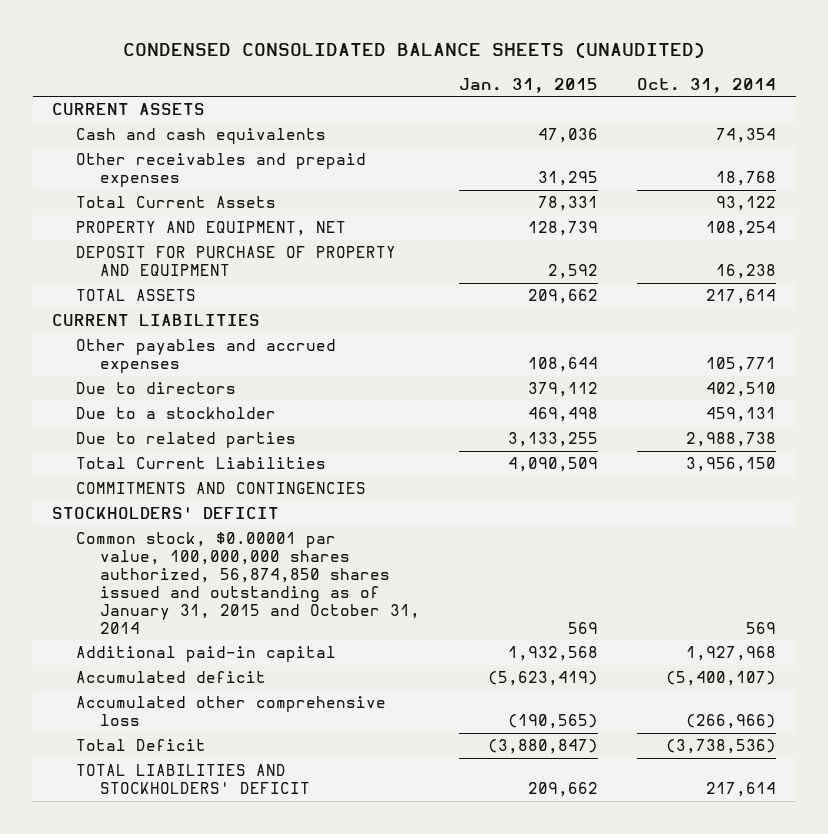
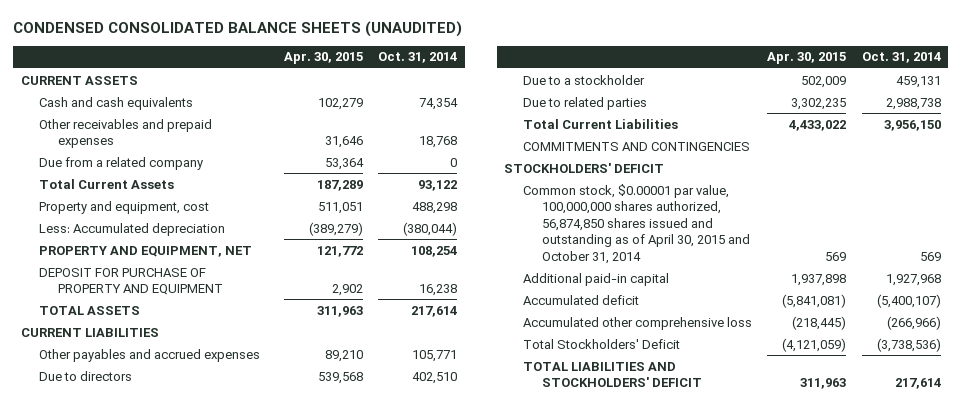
[459,77,599,93] Jan. 31, 2015 -> none
none -> [283,52,363,65] Apr. 30, 2015
none -> [39,156,204,170] Due from a related company
none -> [39,200,210,214] Property and equipment, cost
none -> [39,222,226,236] Less: Accumulated depreciation
[76,532,421,634] Common stock, $0.00001 par value, 100,000,000 shares authorized, 56,874,850 shares issued and outstanding as of January 31, 2015 and October 31, 2014 -> [523,183,751,264] Common stock, $0.00001 par value, 100,000,000 shares authorized, 56,874,850 shares issued and outstanding as of April 30, 2015 and October 31, 2014
[76,739,207,752] Total Deficit -> [523,338,681,349] Total Stockholders' Deficit

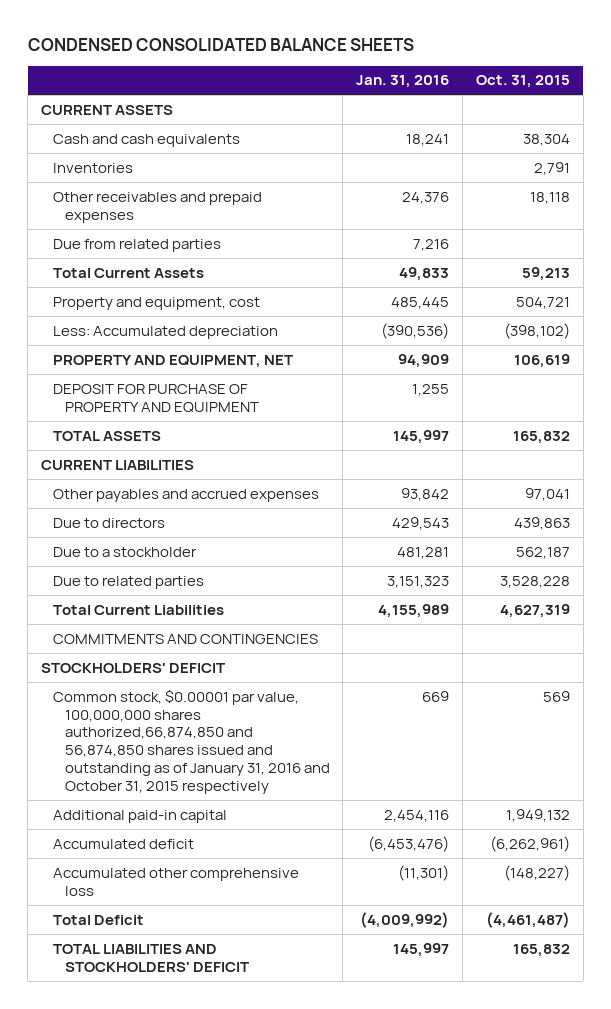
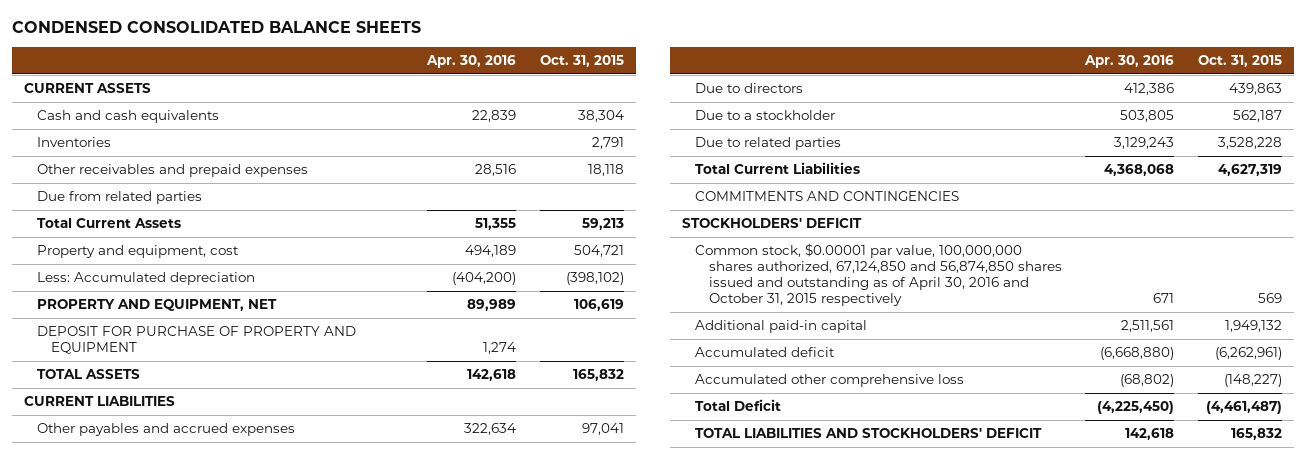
[356,75,450,89] Jan. 31, 2016 -> none
none -> [426,55,517,69] Apr. 30, 2016
[52,688,330,794] Common stock, $0.00001 par value, 100,000,000 shares authorized,66,874,850 and 56,874,850 shares issued and outstanding as of January 31, 2016 and October 31, 2015 respectively -> [695,243,1062,307] Common stock, $0.00001 par value, 100,000,000 shares authorized, 67,124,850 and 56,874,850 shares issued and outstanding as of April 30, 2016 and October 31, 2015 respectively

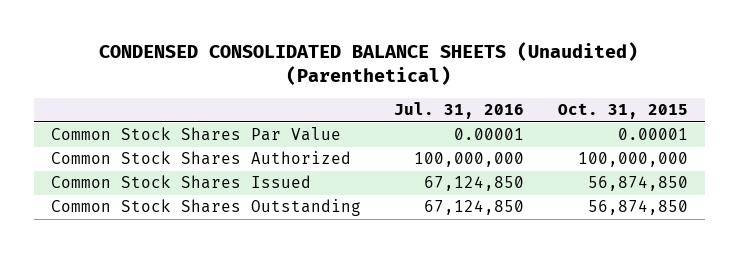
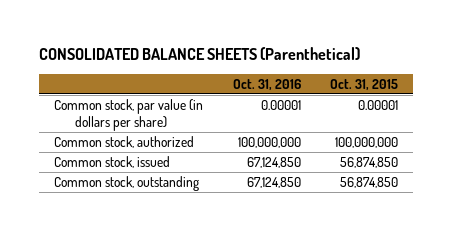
[99,42,639,86] CONDENSED CONSOLIDATED BALANCE SHEETS (Unaudited) (Parenthetical) -> [38,47,360,61] CONSOLIDATED BALANCE SHEETS (Parenthetical)
[394,102,525,120] Jul. 31, 2016 -> none
none -> [232,78,301,91] Oct. 31, 2016
[50,127,341,142] Common Stock Shares Par Value -> [53,99,203,131] Common stock, par value (in dollars per share)
[50,151,351,166] Common Stock Shares Authorized -> [53,136,194,149] Common stock, authorized
[50,175,311,190] Common Stock Shares Issued -> [53,156,170,169] Common stock, issued
[50,199,361,217] Common Stock Shares Outstanding -> [53,176,199,192] Common stock, outstanding

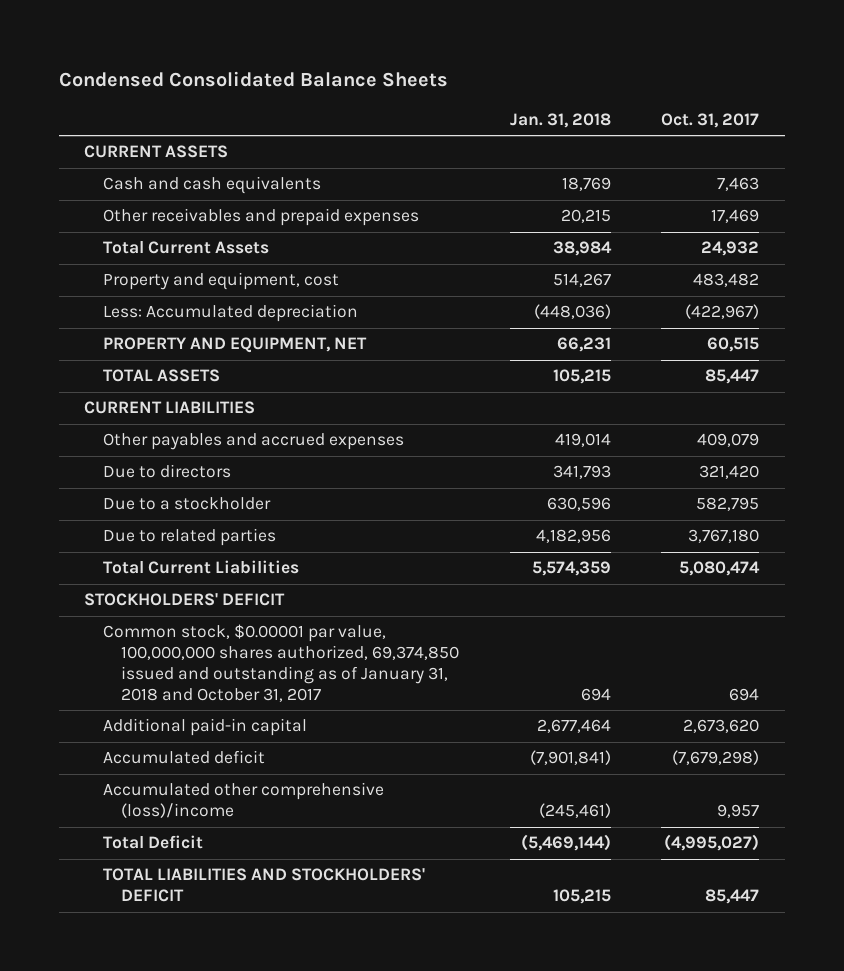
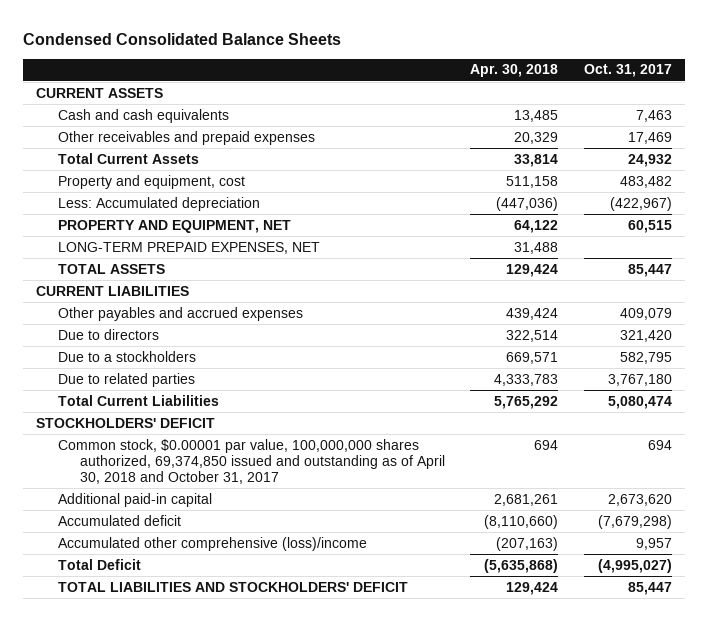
[509,113,611,129] Jan. 31, 2018 -> none
none -> [470,64,559,78] Apr. 30, 2018
none -> [57,241,320,254] LONG-TERM PREPAID EXPENSES, NET
[102,497,271,511] Due to a stockholder -> [57,350,196,362] Due to a stockholders
[102,624,460,702] Common stock, $0.00001 par value, 100,000,000 shares authorized, 69,374,850 issued and outstanding as of January 31, 2018 and October 31, 2017 -> [57,438,445,485] Common stock, $0.00001 par value, 100,000,000 shares authorized, 69,374,850 issued and outstanding as of April 30, 2018 and October 31, 2017

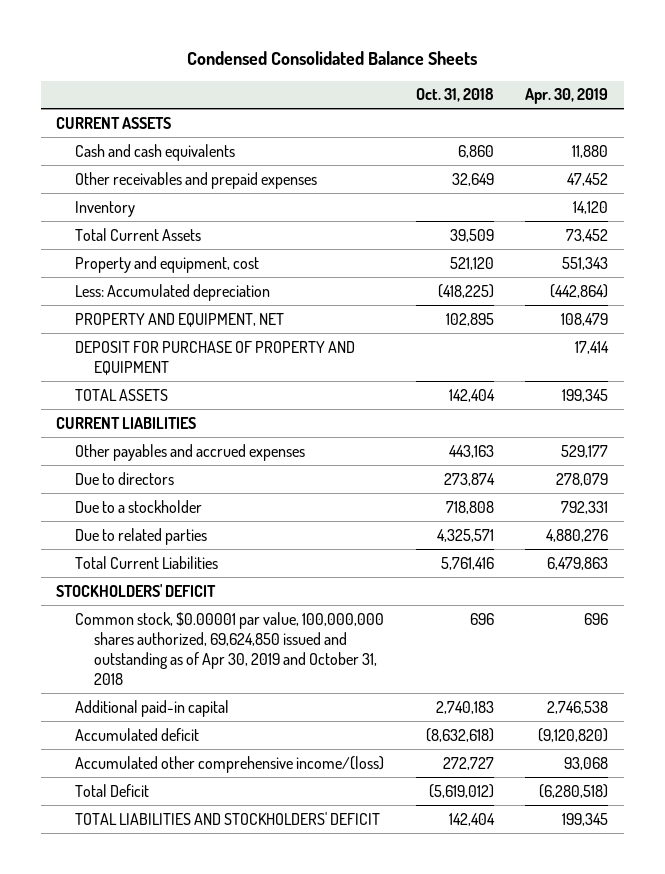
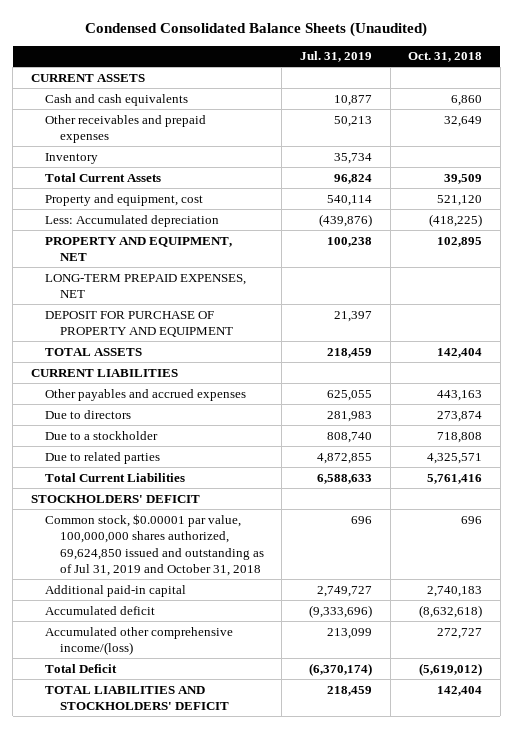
[187,51,478,66] Condensed Consolidated Balance Sheets -> [85,21,428,37] Condensed Consolidated Balance Sheets (Unaudited)
[525,88,609,105] Apr. 30, 2019 -> none
none -> [299,51,372,63] Jul. 31, 2019
none -> [45,273,247,299] LONG-TERM PREPAID EXPENSES, NET
[75,611,385,685] Common stock, $0.00001 par value, 100,000,000 shares authorized, 69,624,850 issued and outstanding as of Apr 30, 2019 and October 31, 2018 -> [45,513,264,577] Common stock, $0.00001 par value, 100,000,000 shares authorized, 69,624,850 issued and outstanding as of Jul 31, 2019 and October 31, 2018

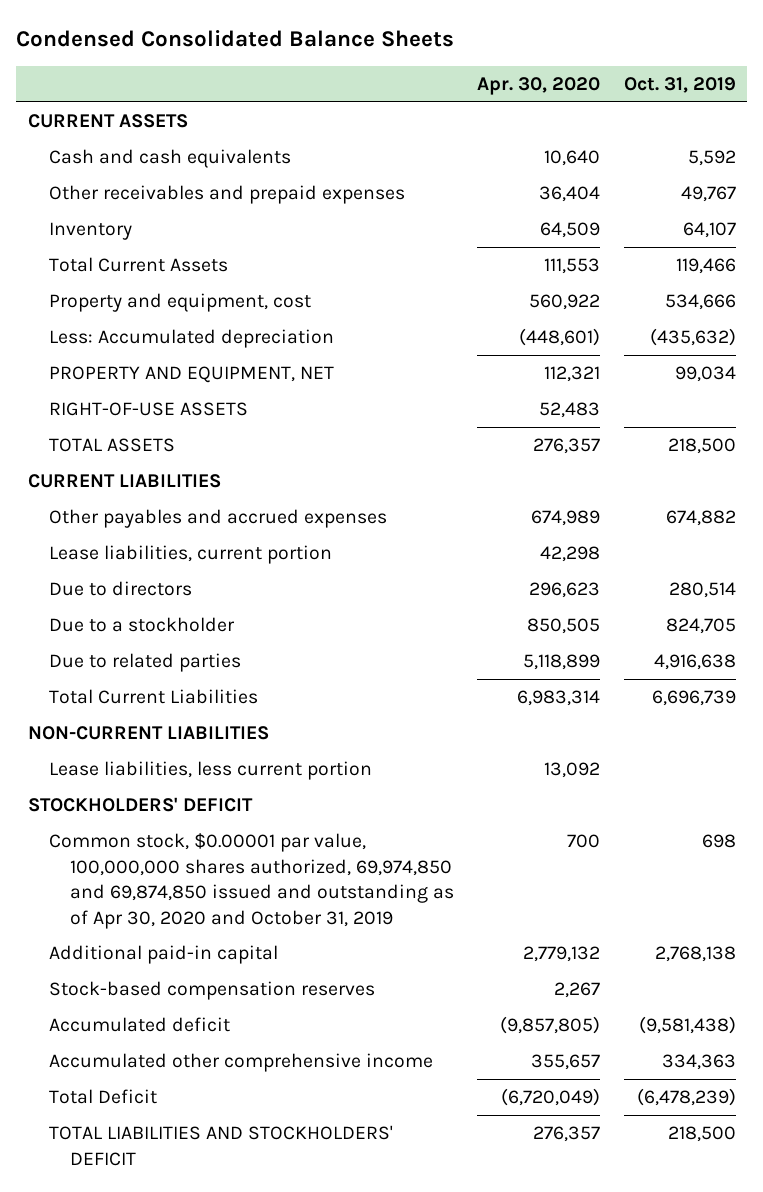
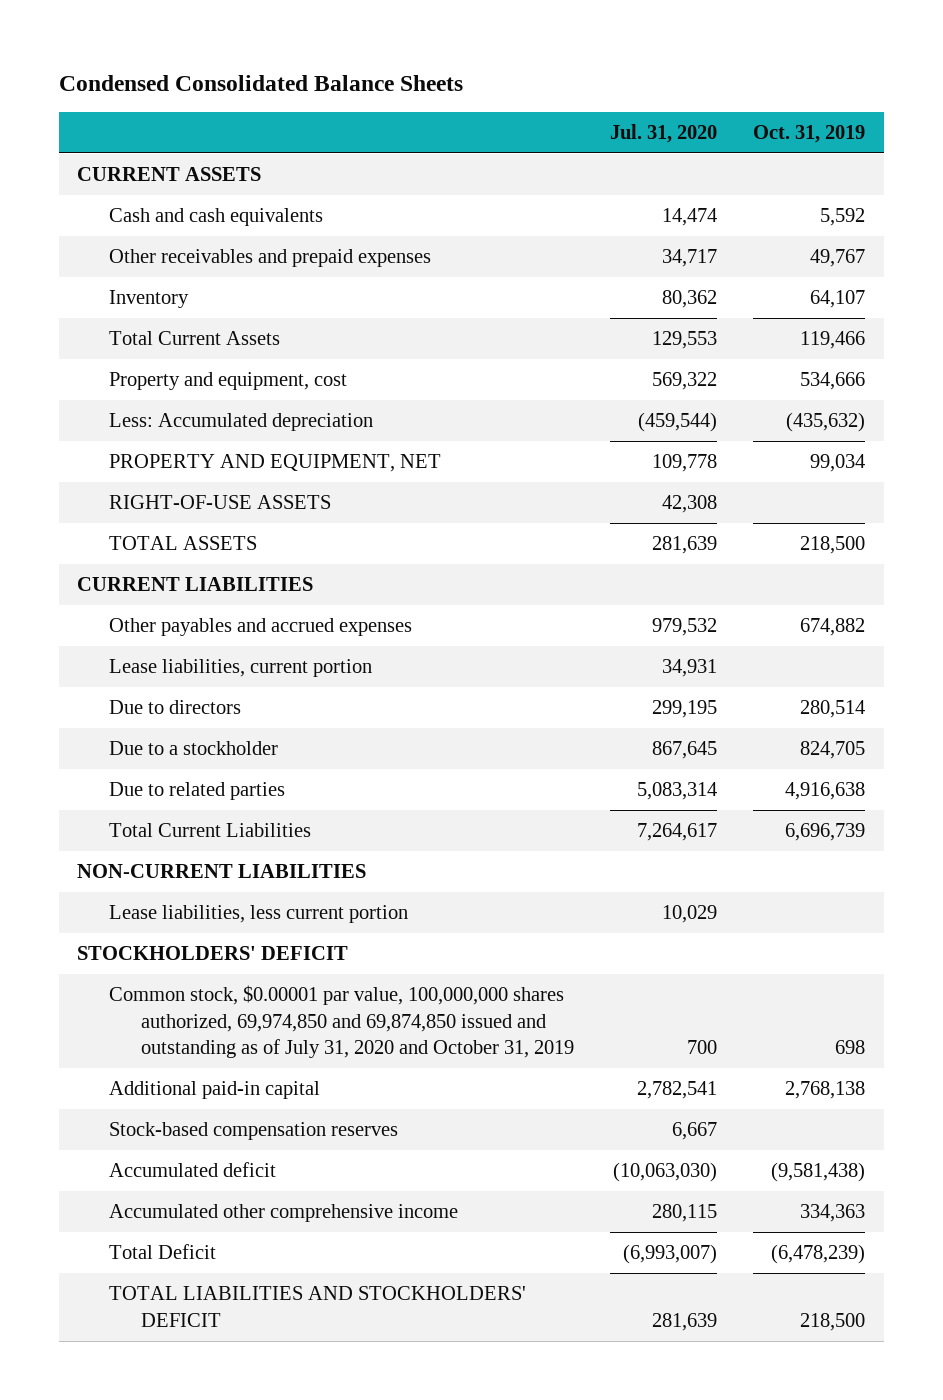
[477,77,601,96] Apr. 30, 2020 -> none
none -> [609,123,717,143] Jul. 31, 2020
[48,833,455,929] Common stock, $0.00001 par value, 100,000,000 shares authorized, 69,974,850 and 69,874,850 issued and outstanding as of Apr 30, 2020 and October 31, 2019 -> [109,985,574,1059] Common stock, $0.00001 par value, 100,000,000 shares authorized, 69,974,850 and 69,874,850 issued and outstanding as of July 31, 2020 and October 31, 2019

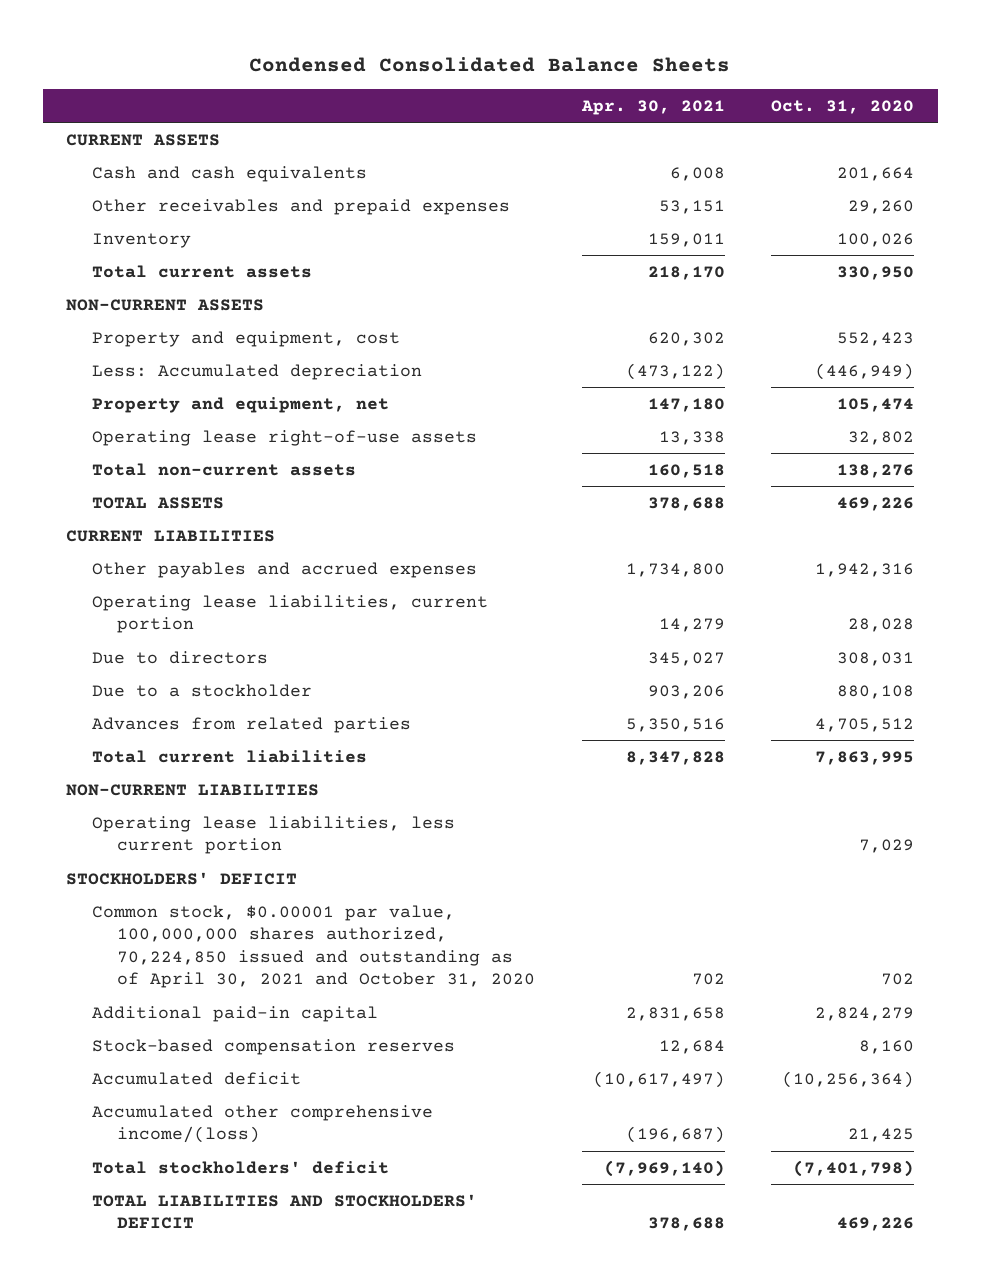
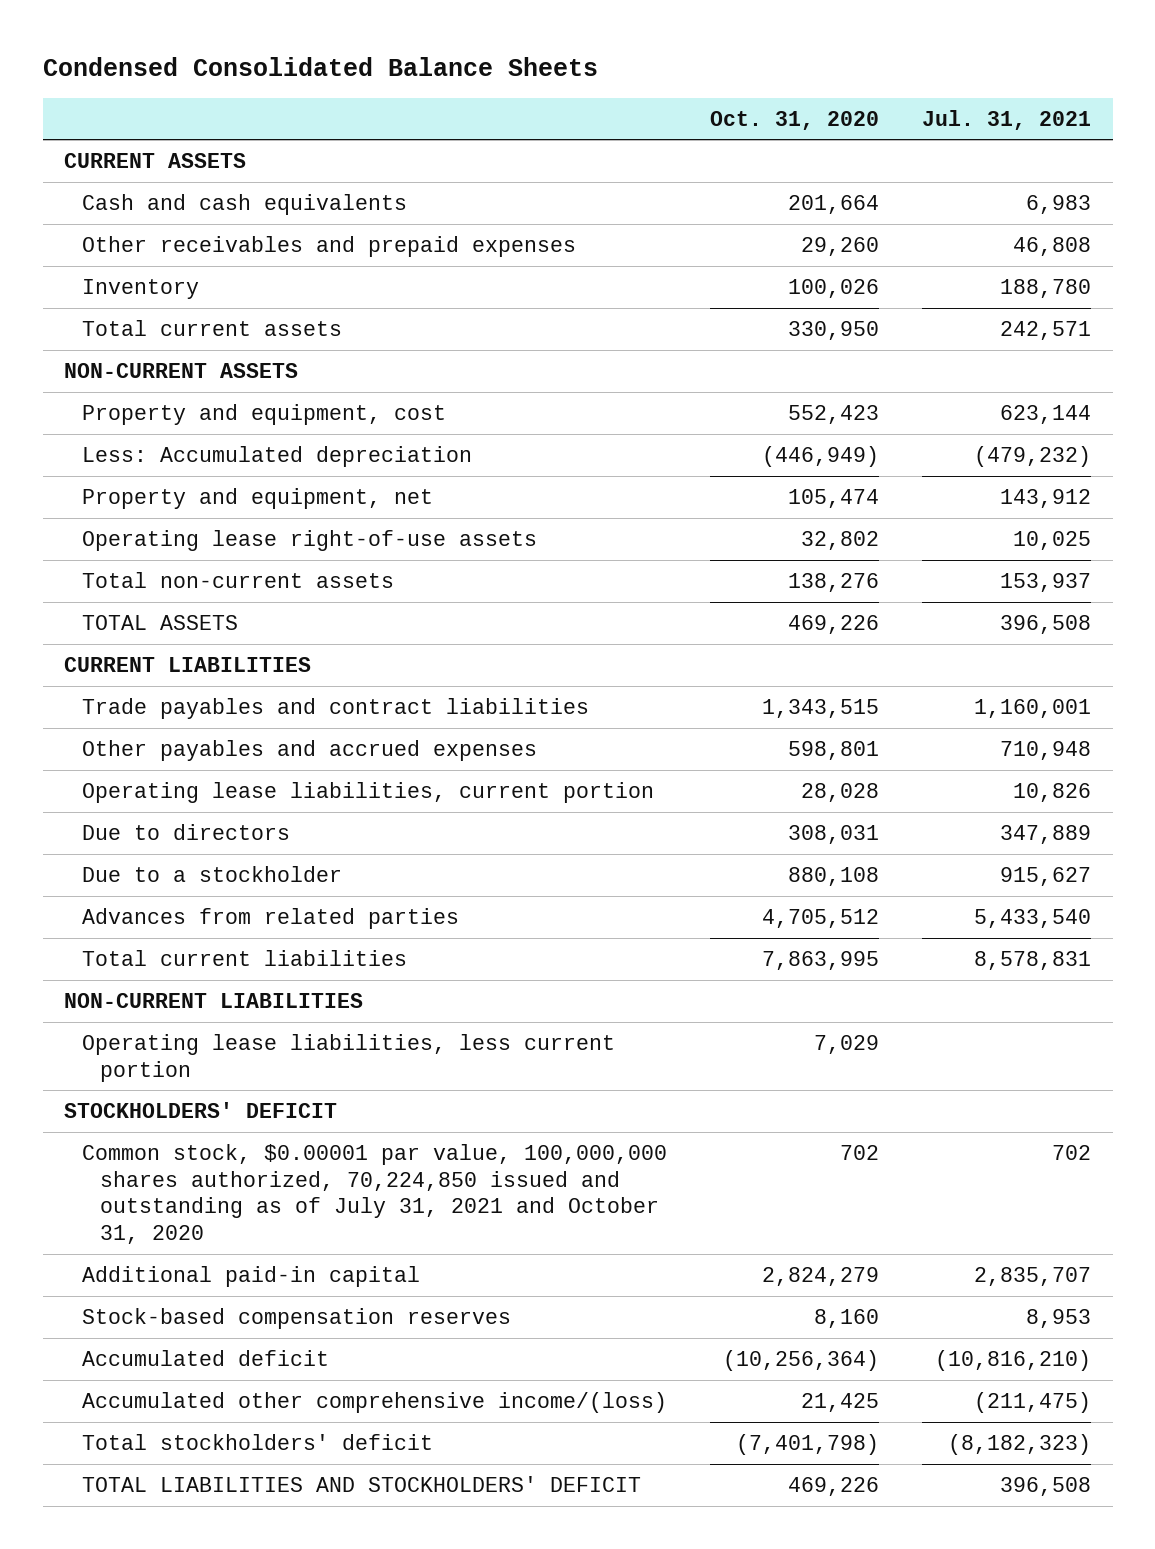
[580,99,725,115] Apr. 30, 2021 -> none
none -> [922,109,1092,130] Jul. 31, 2021
none -> [82,697,590,719] Trade payables and contract liabilities
[815,562,915,577] 1,942,316 -> [788,740,880,760] 598,801
[91,904,536,989] Common stock, $0.00001 par value, 100,000,000 shares authorized, 70,224,850 issued and outstanding as of April 30, 2021 and October 31, 2020 -> [82,1143,668,1245] Common stock, $0.00001 par value, 100,000,000 shares authorized, 70,224,850 issued and outstanding as of July 31, 2021 and October 31, 2020

